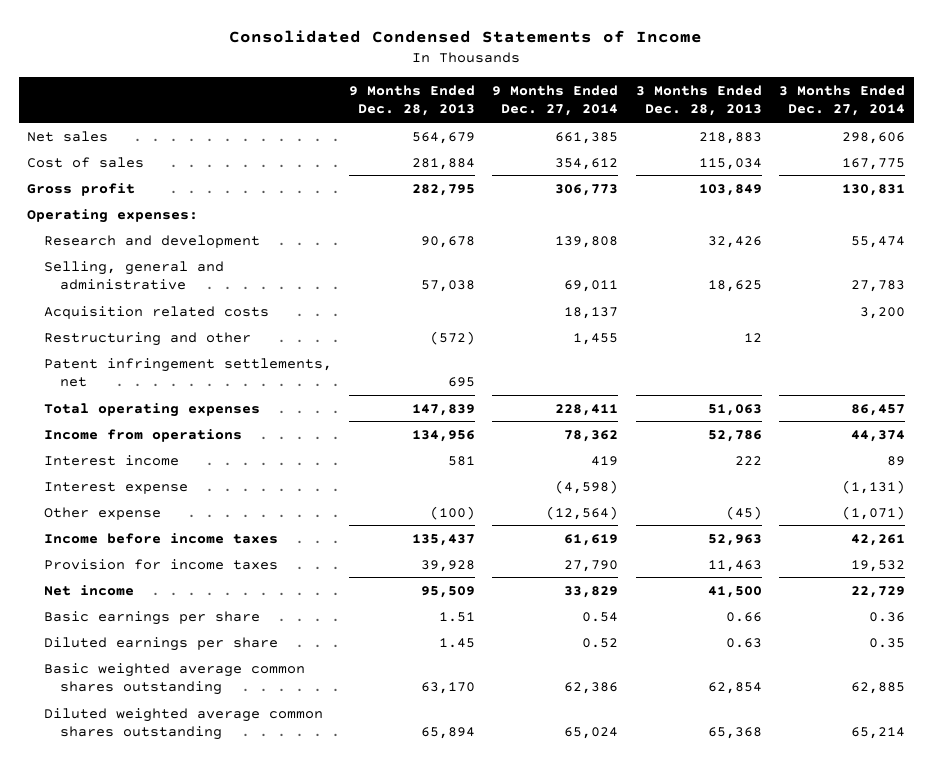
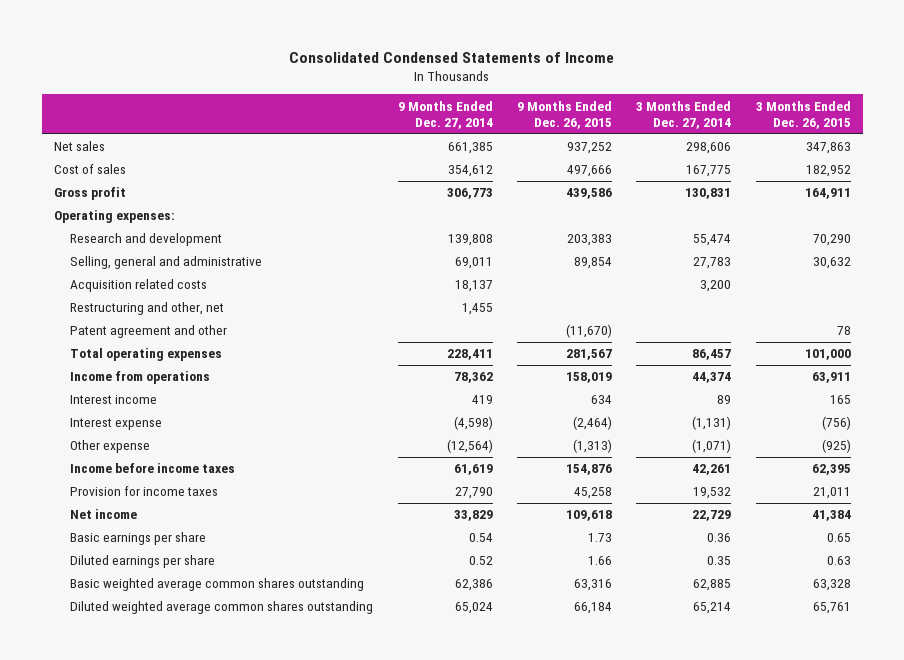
[348,84,475,117] 9 Months Ended Dec. 28, 2013 -> none
[635,84,762,117] 3 Months Ended Dec. 28, 2013 -> none
none -> [516,100,612,129] 9 Months Ended Dec. 26, 2015
none -> [755,100,851,129] 3 Months Ended Dec. 26, 2015
[43,357,332,388] Patent infringement settlements, net -> none
[43,331,251,346] Restructuring and other -> [70,302,225,316] Restructuring and other, net
none -> [70,325,228,339] Patent agreement and other

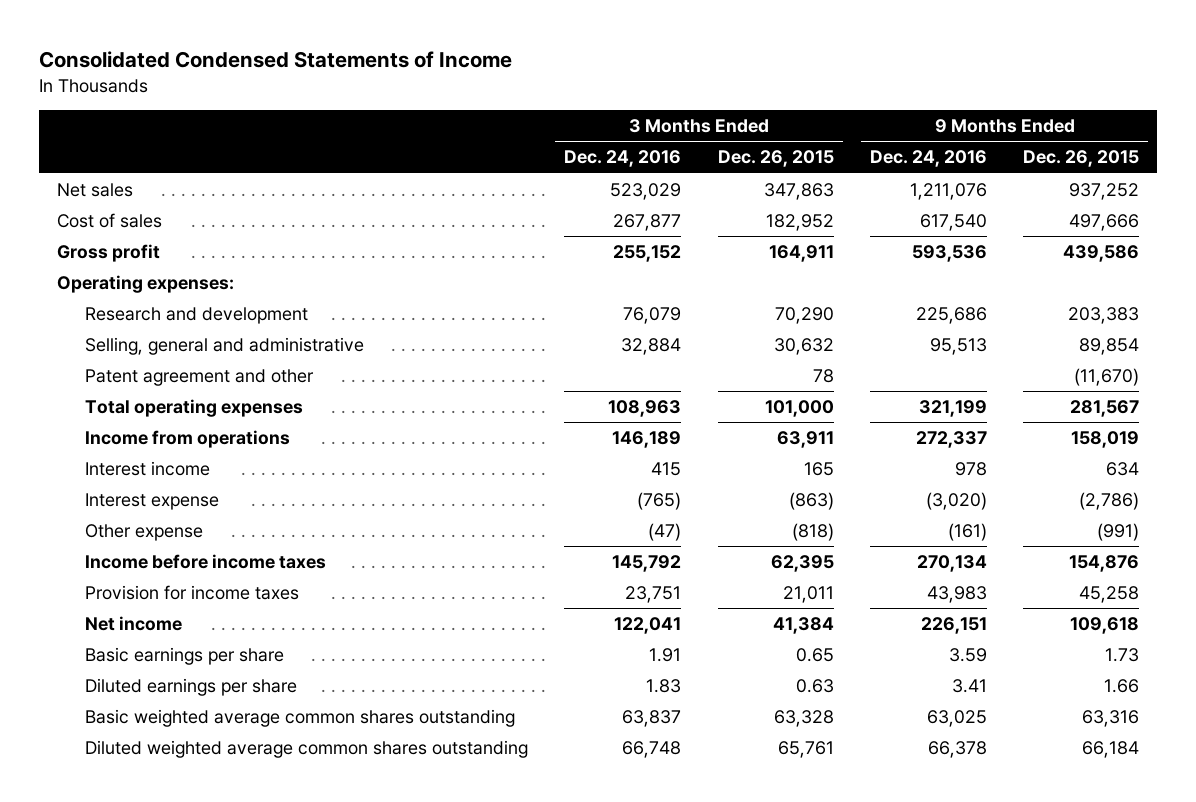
[397,100,493,129] 9 Months Ended Dec. 27, 2014 -> none
[636,100,732,129] 3 Months Ended Dec. 27, 2014 -> none
none -> [564,150,682,168] Dec. 24, 2016
none -> [869,150,987,168] Dec. 24, 2016
[70,279,208,293] Acquisition related costs -> none
[70,302,225,316] Restructuring and other, net -> none
[572,416,612,431] (2,464) -> [1079,492,1140,511] (2,786)
[821,416,851,431] (756) -> [788,492,834,511] (863)
[572,439,612,454] (1,313) -> [1097,523,1140,542] (991)
[821,439,851,454] (925) -> [791,523,834,542] (818)

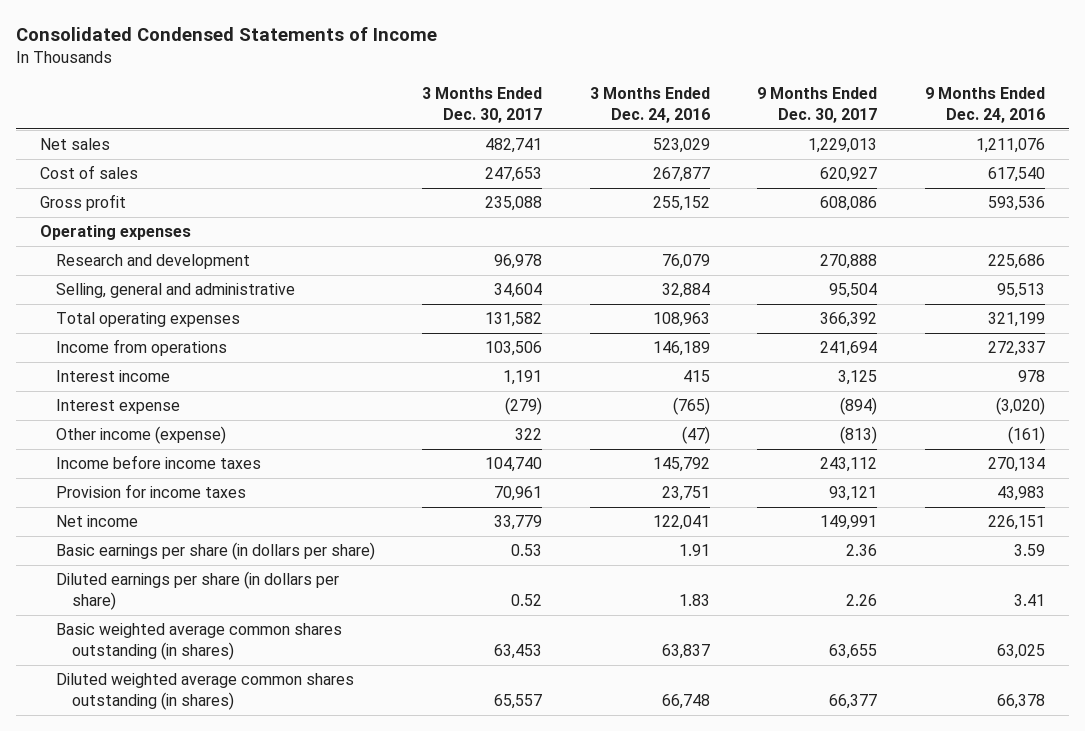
[717,150,834,168] Dec. 26, 2015 -> none
[1023,150,1140,168] Dec. 26, 2015 -> none
none -> [422,87,543,123] 3 Months Ended Dec. 30, 2017
none -> [757,87,878,123] 9 Months Ended Dec. 30, 2017
[57,275,235,294] Operating expenses: -> [40,225,192,241] Operating expenses
[84,369,314,387] Patent agreement and other -> none
[84,524,203,542] Other expense -> [55,426,226,445] Other income (expense)
[84,647,284,666] Basic earnings per share -> [55,542,375,561] Basic earnings per share (in dollars per share)
[84,678,297,697] Diluted earnings per share -> [55,571,339,610] Diluted earnings per share (in dollars per share)
[84,709,515,728] Basic weighted average common shares outstanding -> [55,623,342,660] Basic weighted average common shares outstanding (in shares)
[84,740,528,759] Diluted weighted average common shares outstanding -> [55,673,354,710] Diluted weighted average common shares outstanding (in shares)

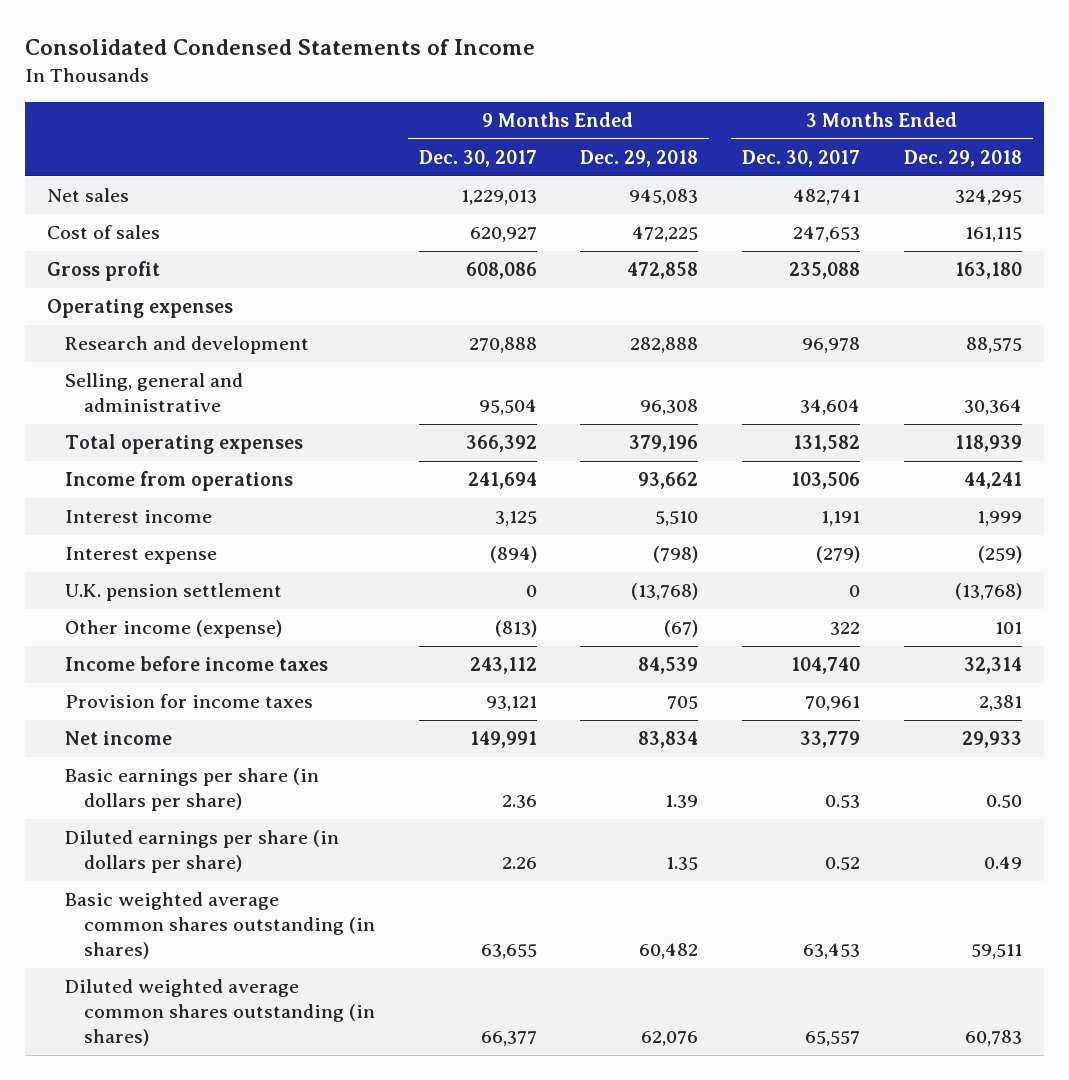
[589,87,710,123] 3 Months Ended Dec. 24, 2016 -> none
[924,87,1045,123] 9 Months Ended Dec. 24, 2016 -> none
none -> [580,150,699,168] Dec. 29, 2018
none -> [904,150,1023,168] Dec. 29, 2018
none -> [65,583,283,602] U.K. pension settlement

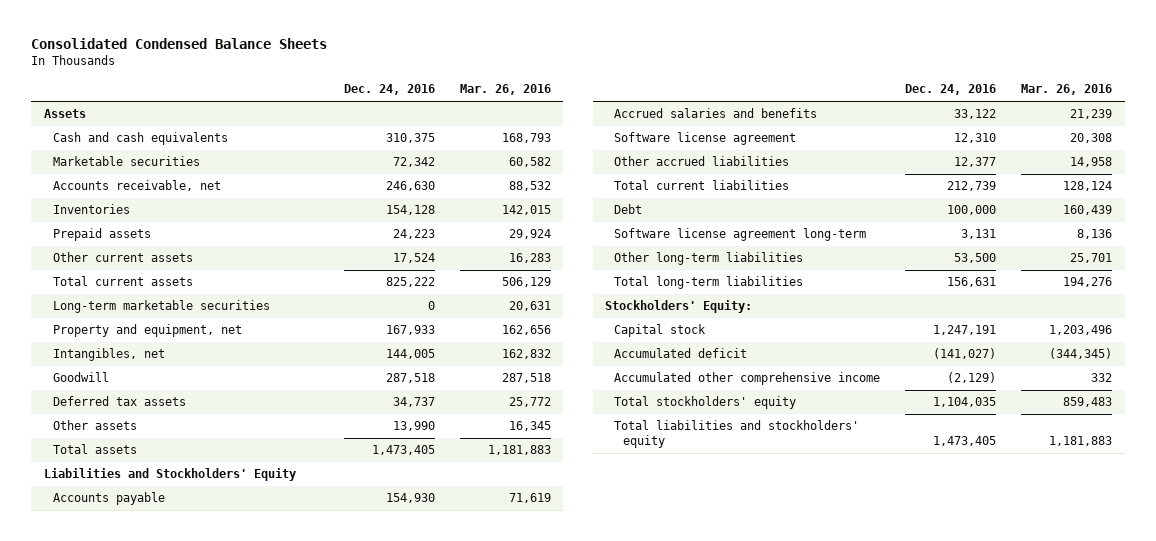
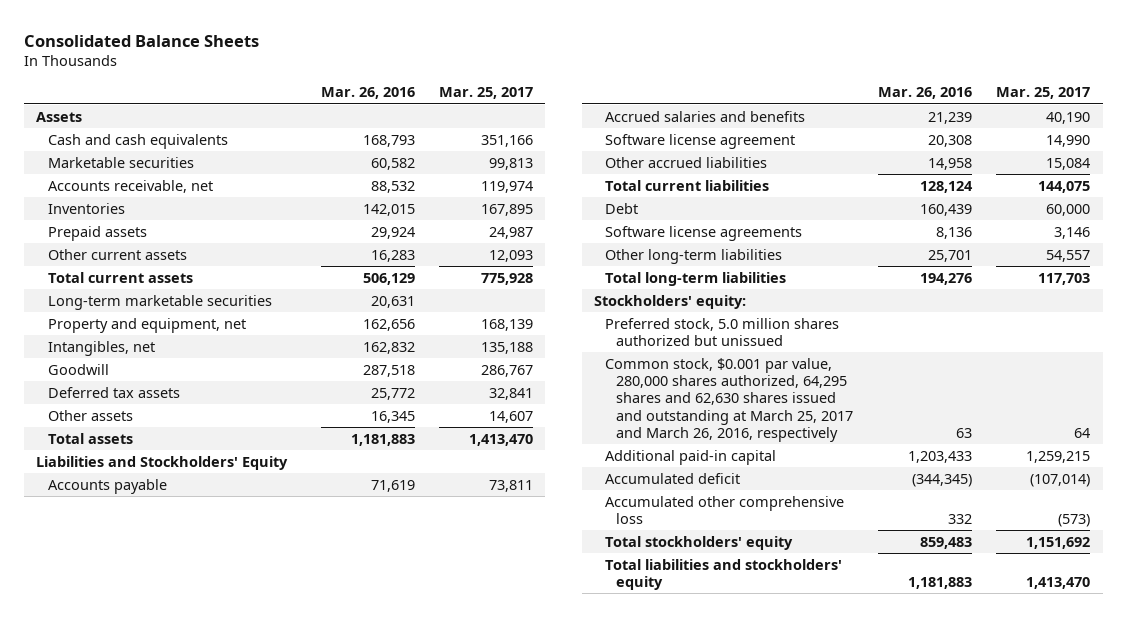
[31,38,328,50] Consolidated Condensed Balance Sheets -> [24,34,260,47] Consolidated Balance Sheets
[343,84,435,96] Dec. 24, 2016 -> none
none -> [438,87,533,100] Mar. 25, 2017
[614,228,867,242] Software license agreement long-term -> [605,225,803,241] Software license agreements
[605,300,753,314] Stockholders' Equity: -> [593,294,746,309] Stockholders' equity:
none -> [605,317,840,346] Preferred stock, 5.0 million shares authorized but unissued
none -> [605,357,854,443] Common stock, $0.001 par value, 280,000 shares authorized, 64,295 shares and 62,630 shares issued and outstanding at March 25, 2017 and March 26, 2016, respectively
[614,324,707,338] Capital stock -> [605,449,777,465] Additional paid-in capital
[1049,325,1113,336] 1,203,496 -> [907,450,972,463] 1,203,433
[614,372,881,386] Accumulated other comprehensive income -> [605,495,845,524] Accumulated other comprehensive loss

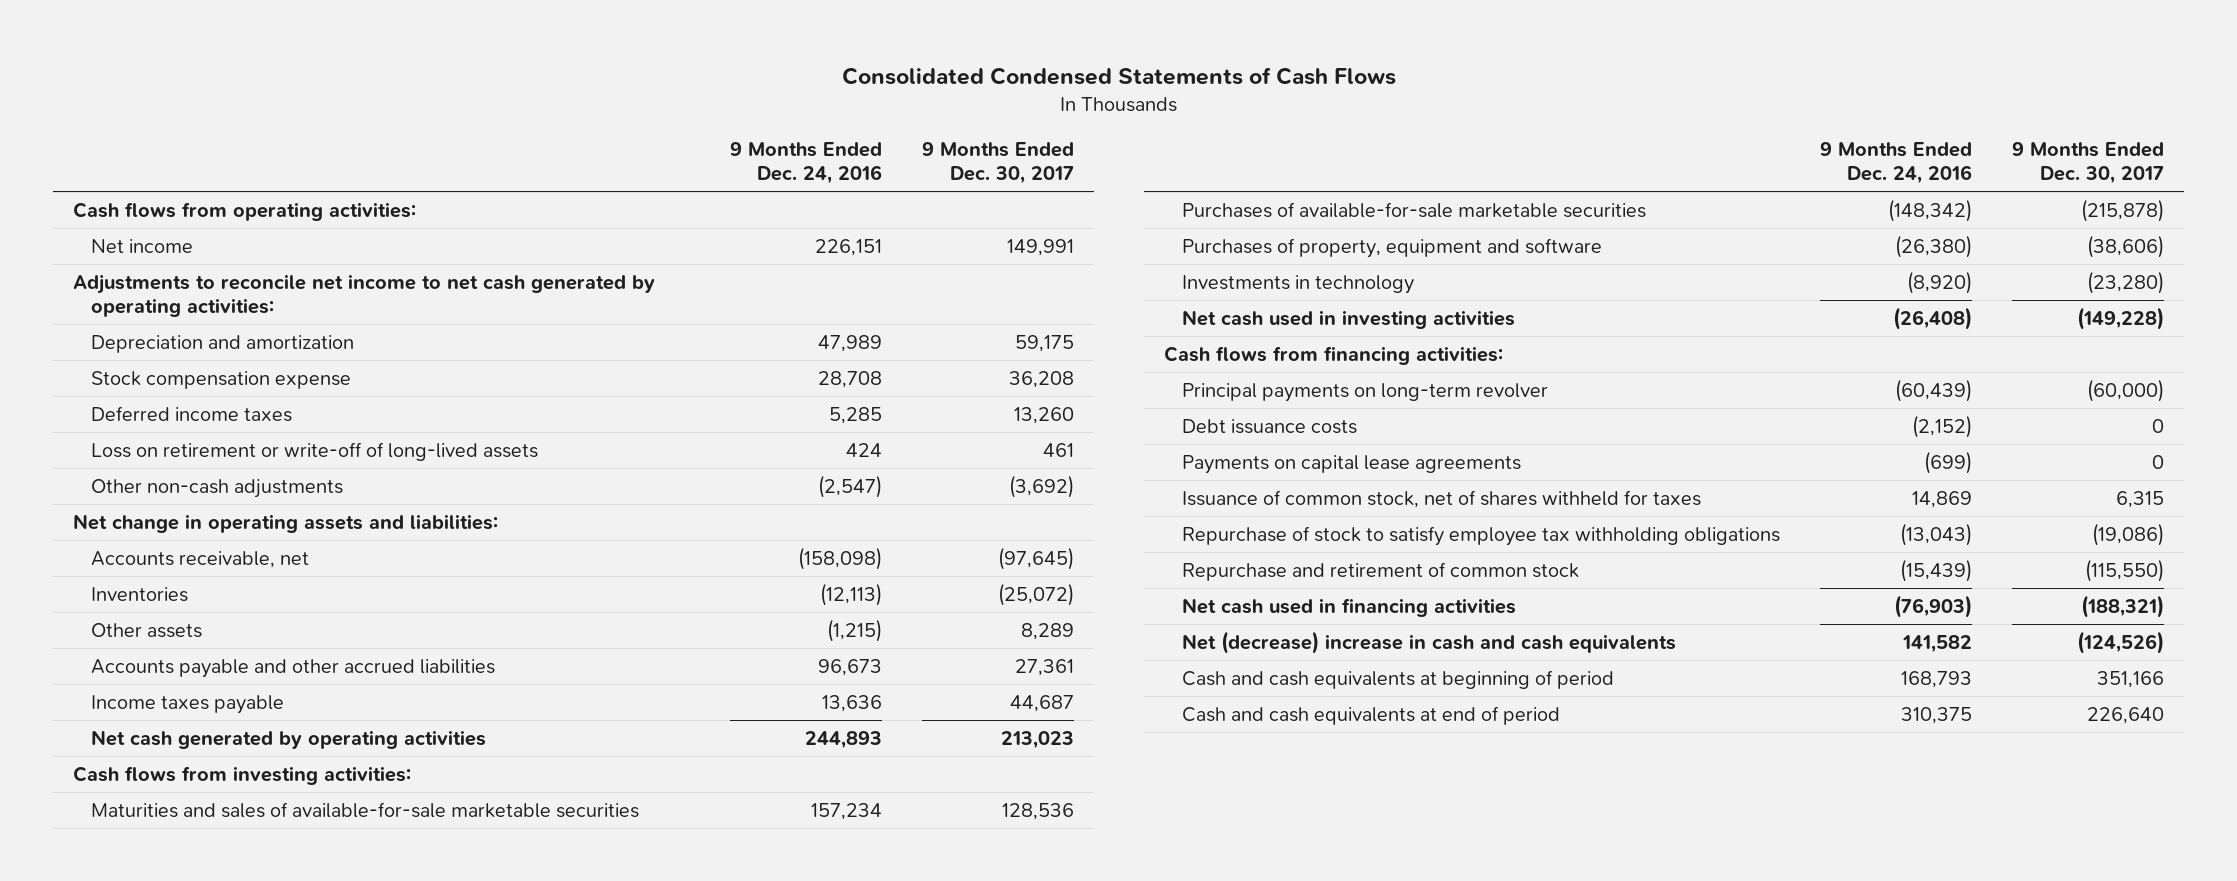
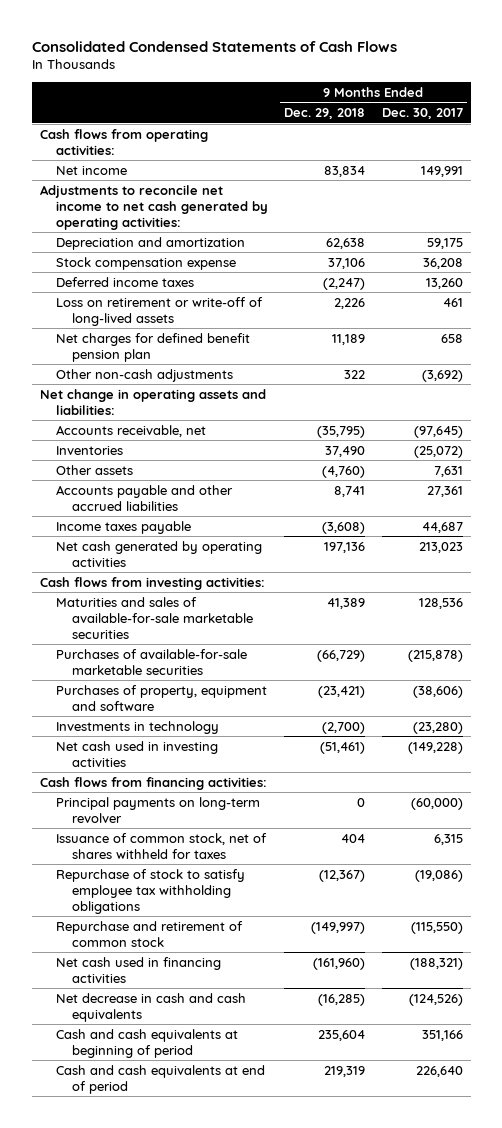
[729,141,882,184] 9 Months Ended Dec. 24, 2016 -> none
none -> [284,108,366,120] Dec. 29, 2018
none -> [56,332,251,362] Net charges for defined benefit pension plan
[1020,622,1074,640] 8,289 -> [433,465,463,477] 7,631
[1181,418,1357,434] Debt issuance costs -> none
[1181,454,1521,474] Payments on capital lease agreements -> none
[1181,630,1676,654] Net (decrease) increase in cash and cash equivalents -> [56,992,247,1022] Net decrease in cash and cash equivalents

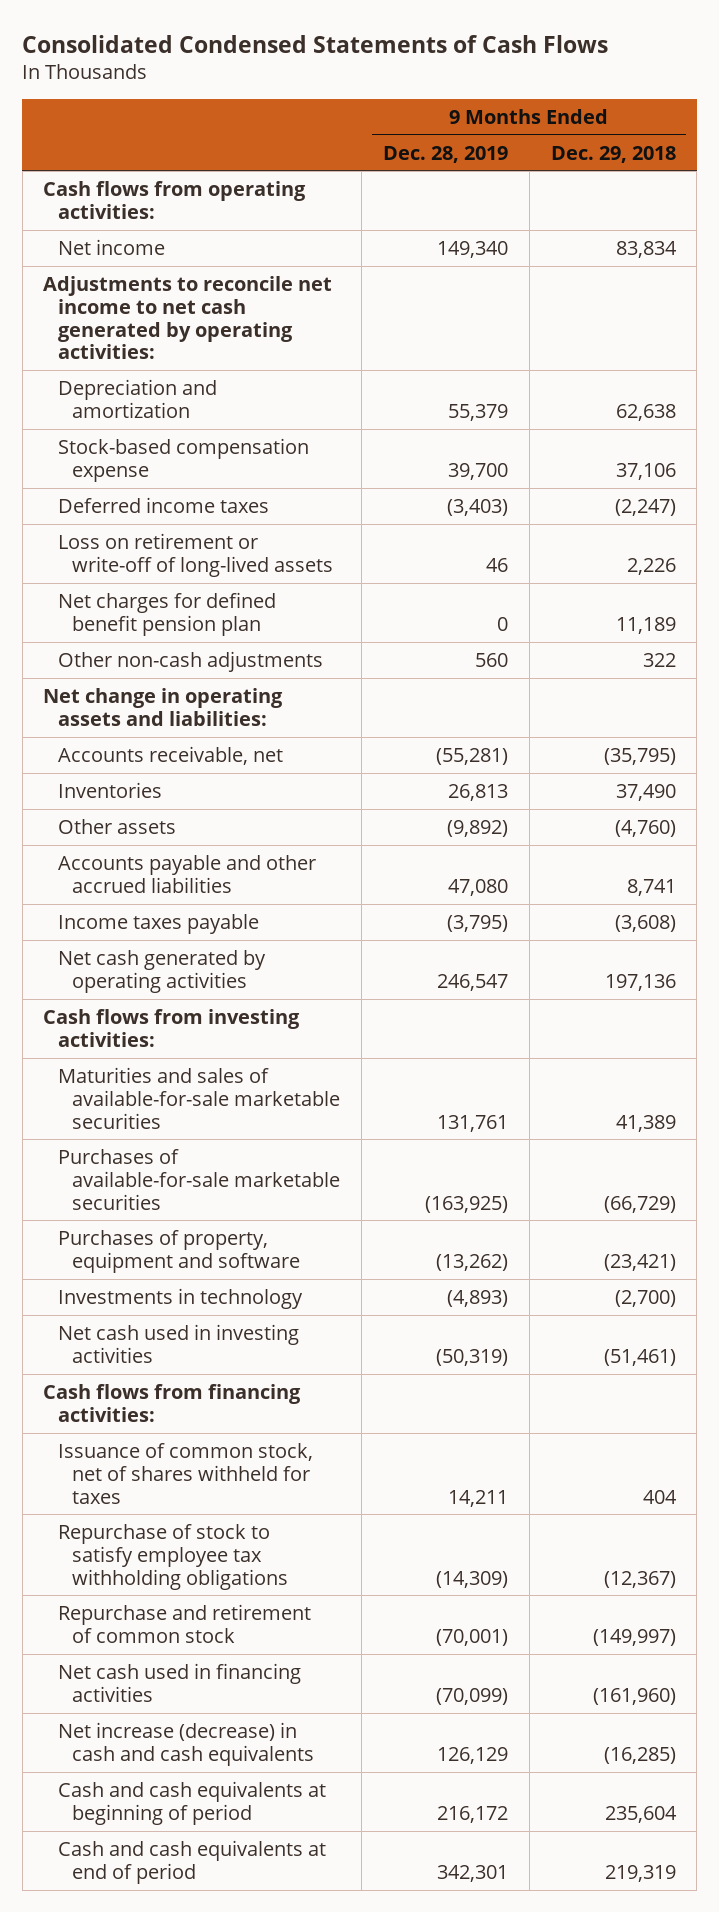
[381,108,463,120] Dec. 30, 2017 -> none
none -> [382,145,508,163] Dec. 28, 2019
[56,256,237,270] Stock compensation expense -> [57,437,309,482] Stock-based compensation expense
[56,796,261,823] Principal payments on long-term revolver -> none
[56,992,247,1022] Net decrease in cash and cash equivalents -> [57,1721,315,1766] Net increase (decrease) in cash and cash equivalents

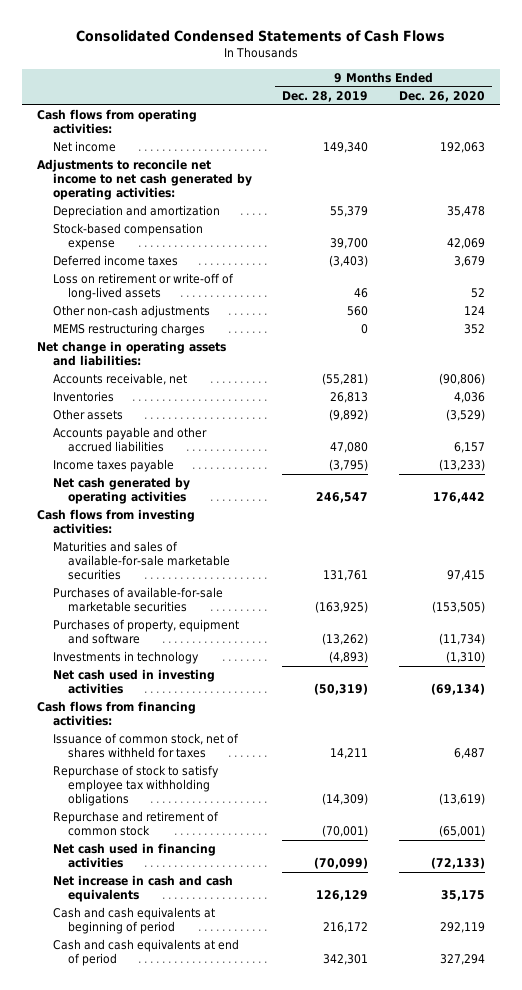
[550,145,676,163] Dec. 29, 2018 -> none
none -> [398,91,485,103] Dec. 26, 2020
[57,591,276,636] Net charges for defined benefit pension plan -> none
none -> [52,323,205,337] MEMS restructuring charges
[57,1721,315,1766] Net increase (decrease) in cash and cash equivalents -> [52,875,233,903] Net increase in cash and cash equivalents

